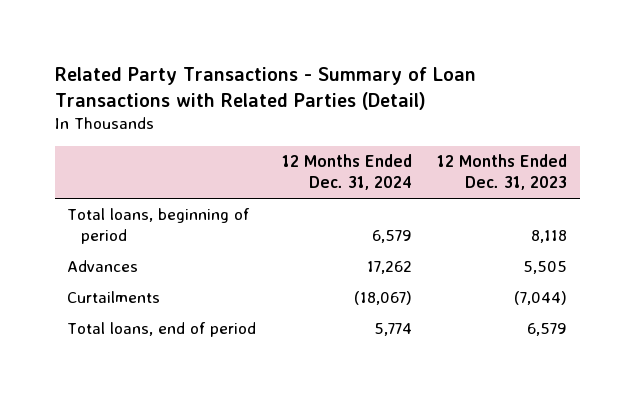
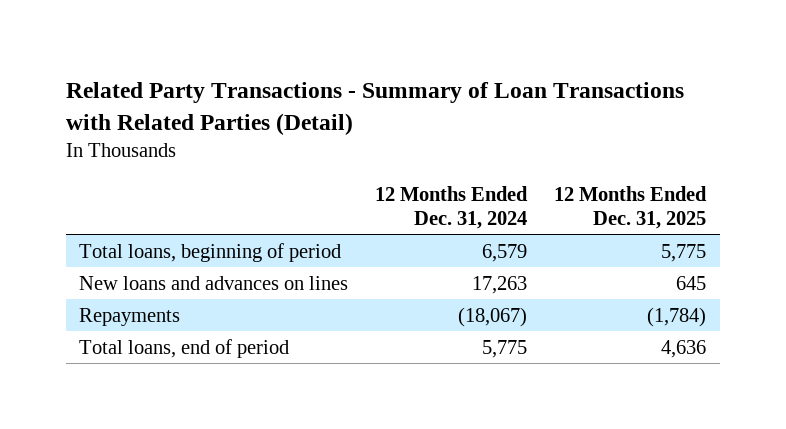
[436,154,567,191] 12 Months Ended Dec. 31, 2023 -> none
none -> [554,185,708,229] 12 Months Ended Dec. 31, 2025
[67,260,139,273] Advances -> none
none -> [79,275,349,290] New loans and advances on lines
[67,291,161,304] Curtailments -> [79,307,181,326] Repayments
[373,323,412,337] 5,774 -> [482,339,528,358] 5,775

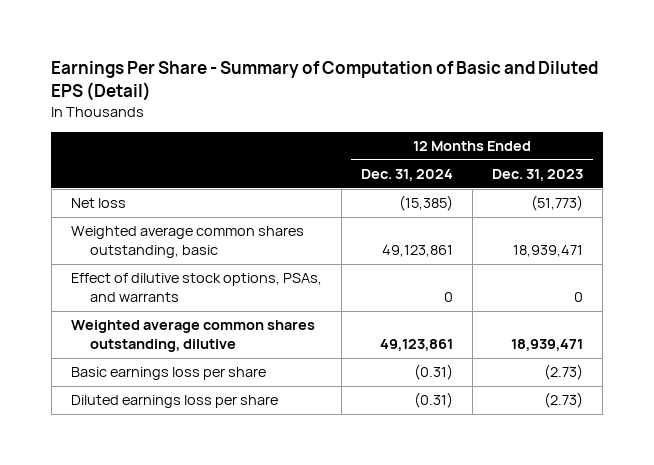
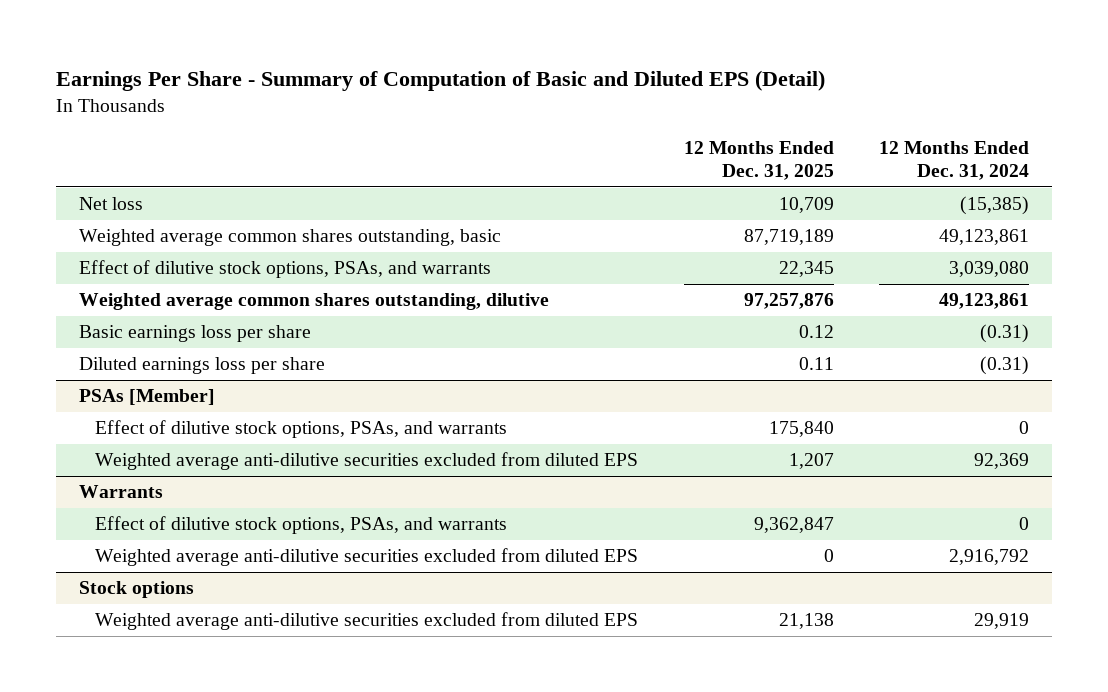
[492,168,584,181] Dec. 31, 2023 -> none
none -> [683,141,834,180] 12 Months Ended Dec. 31, 2025
[444,292,454,303] 0 -> [948,261,1029,278] 3,039,080
none -> [79,389,216,406] PSAs [Member]
none -> [95,420,508,439] Effect of dilutive stock options, PSAs, and warrants
none -> [95,452,639,471] Weighted average anti-dilutive securities excluded from diluted EPS
none -> [79,485,164,499] Warrants
none -> [95,516,508,535] Effect of dilutive stock options, PSAs, and warrants
none -> [95,548,639,567] Weighted average anti-dilutive securities excluded from diluted EPS
none -> [79,581,195,599] Stock options
none -> [95,612,639,631] Weighted average anti-dilutive securities excluded from diluted EPS

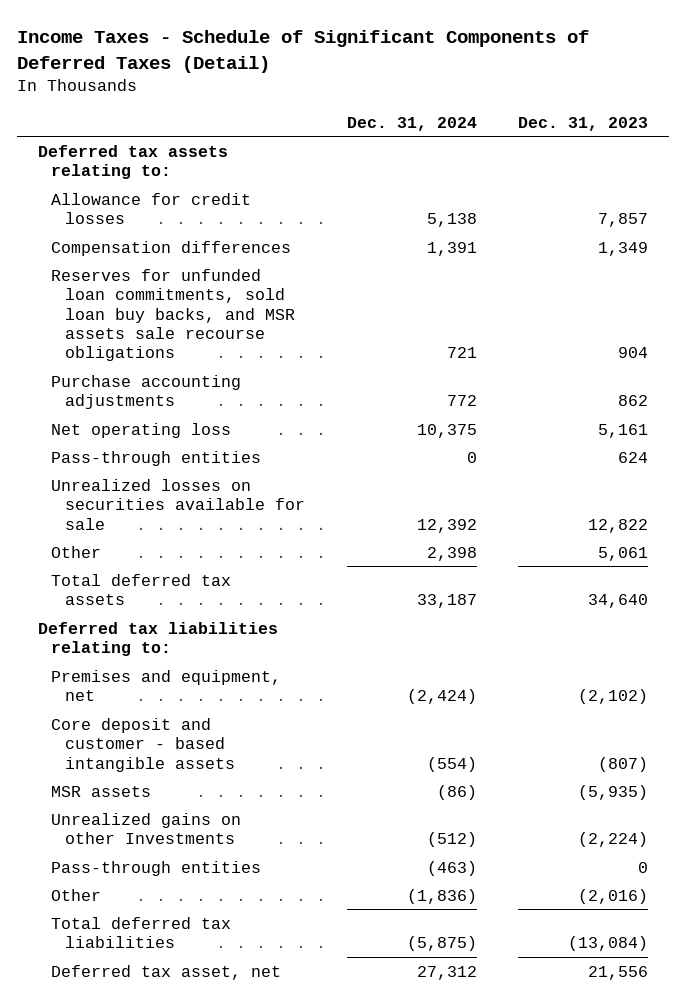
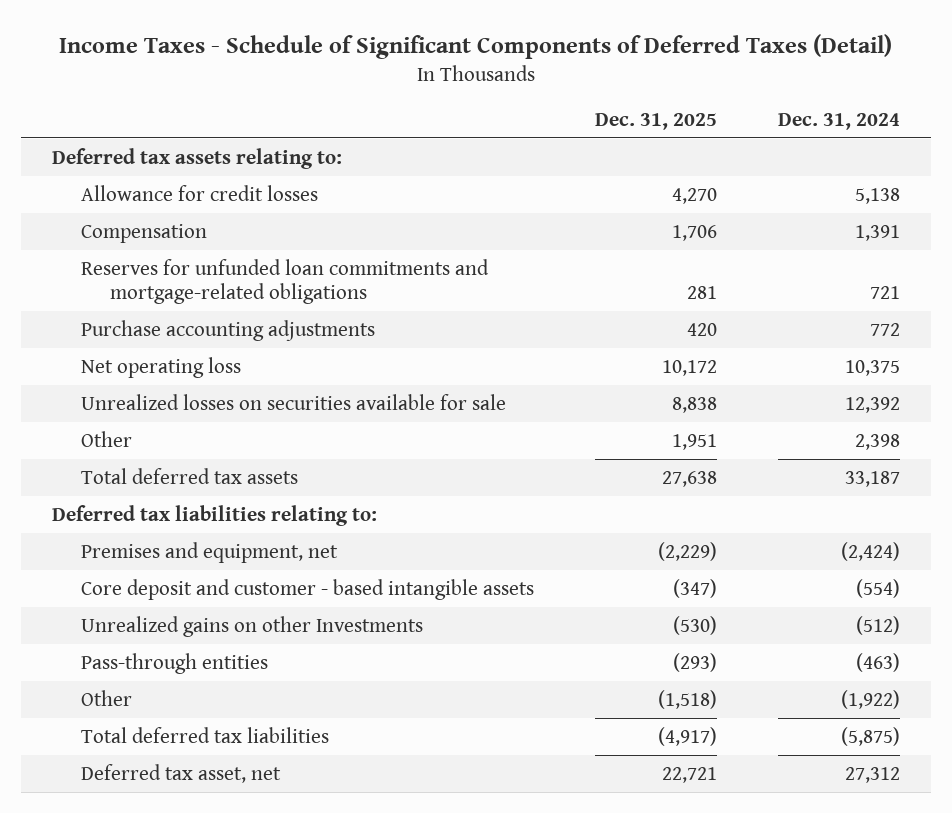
[518,116,649,131] Dec. 31, 2023 -> none
none -> [594,112,717,130] Dec. 31, 2025
[51,240,292,256] Compensation differences -> [80,223,207,243] Compensation
[51,268,296,362] Reserves for unfunded loan commitments, sold loan buy backs, and MSR assets sale recourse obligations -> [80,258,489,305] Reserves for unfunded loan commitments and mortgage-related obligations
[51,450,262,466] Pass-through entities -> none
[51,785,152,797] MSR assets -> none
[406,888,477,904] (1,836) -> [841,689,901,709] (1,922)

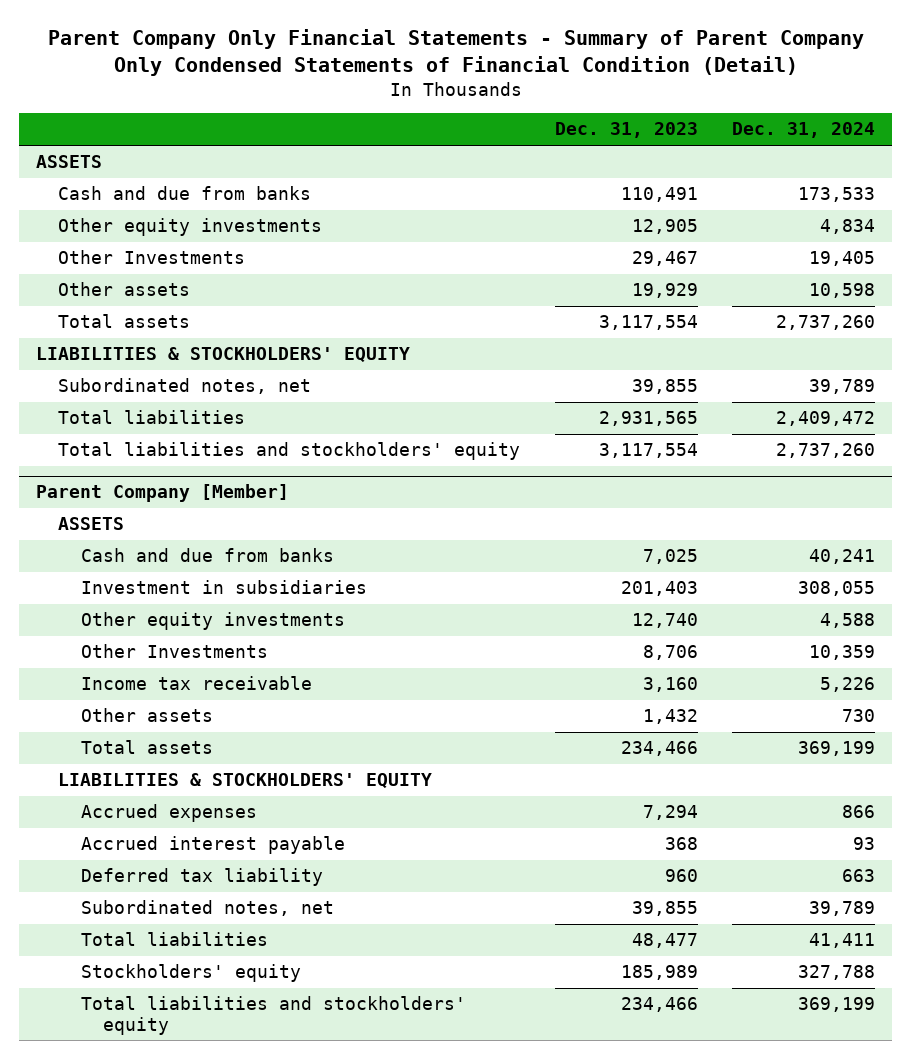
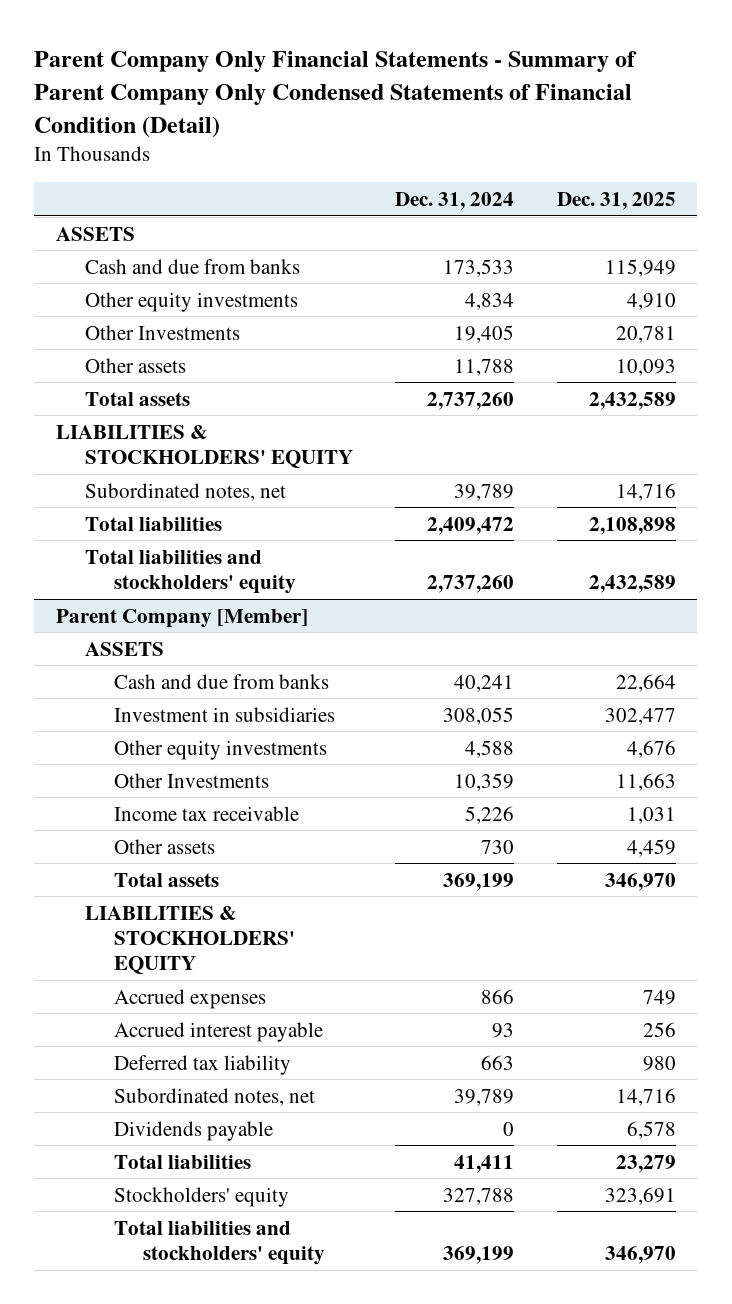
[554,122,698,139] Dec. 31, 2023 -> none
none -> [556,191,676,210] Dec. 31, 2025
[809,283,876,299] 10,598 -> [454,358,515,376] 11,788
none -> [114,1120,274,1141] Dividends payable

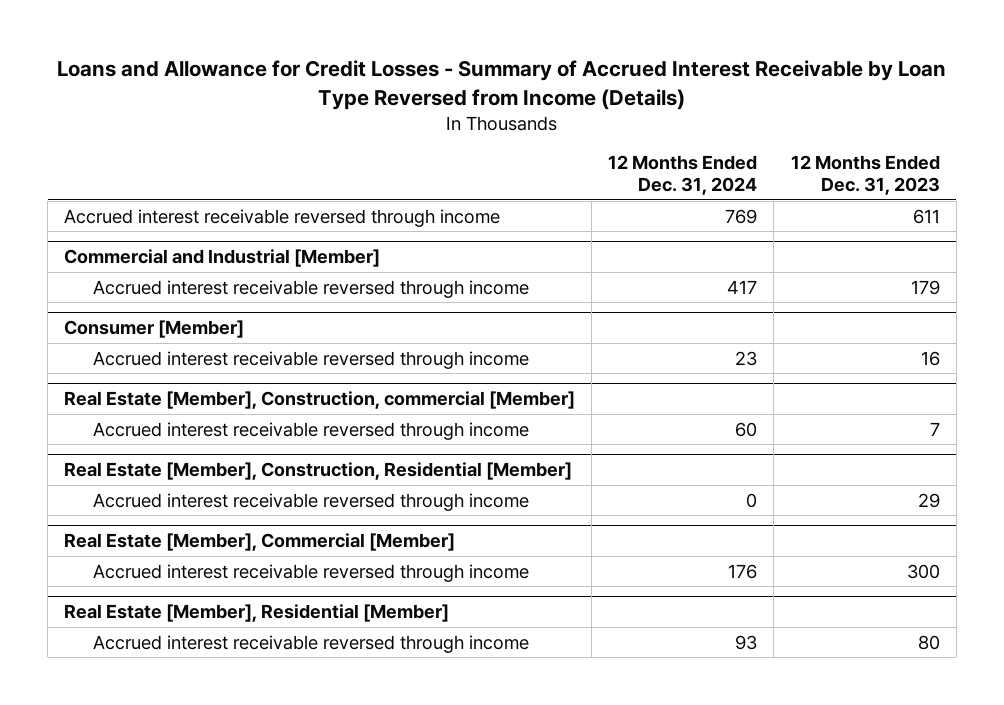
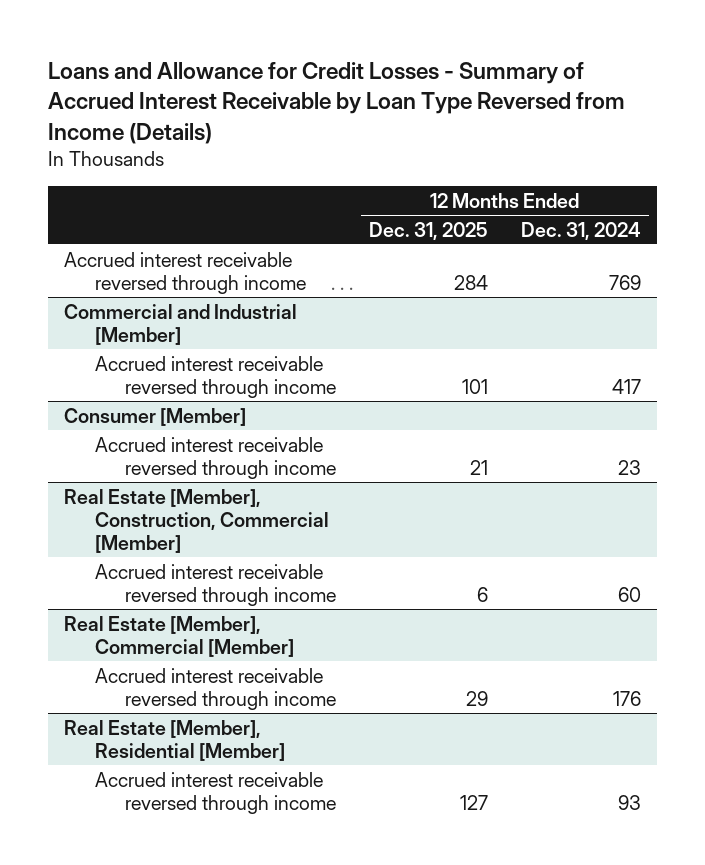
[790,155,940,196] 12 Months Ended Dec. 31, 2023 -> none
none -> [369,221,489,240] Dec. 31, 2025
[64,391,576,410] Real Estate [Member], Construction, commercial [Member] -> [64,488,329,553] Real Estate [Member], Construction, Commercial [Member]
[64,462,573,481] Real Estate [Member], Construction, Residential [Member] -> none
[93,492,530,511] Accrued interest receivable reversed through income -> none

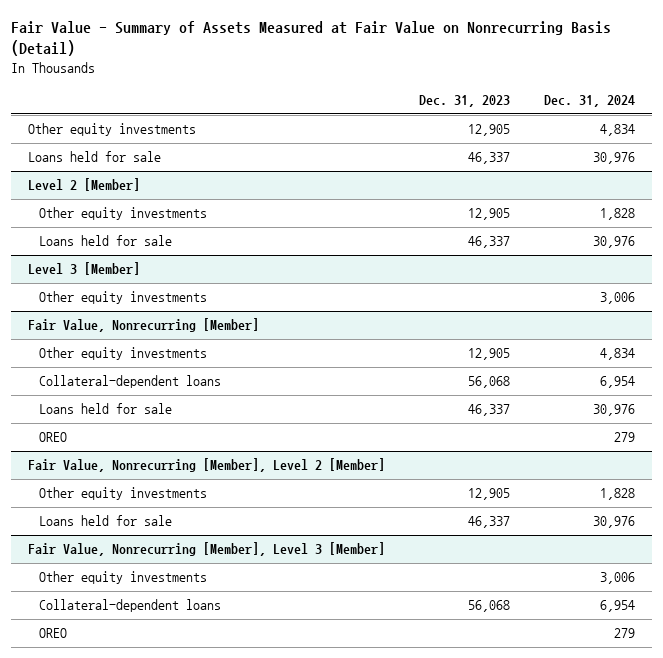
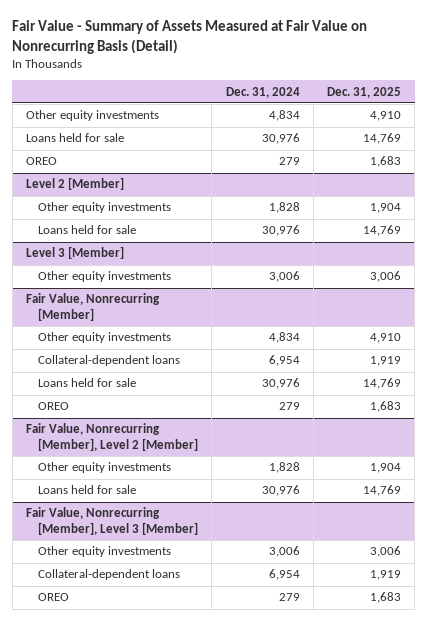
[418,94,510,107] Dec. 31, 2023 -> none
none -> [327,86,402,98] Dec. 31, 2025
none -> [25,157,57,166] OREO

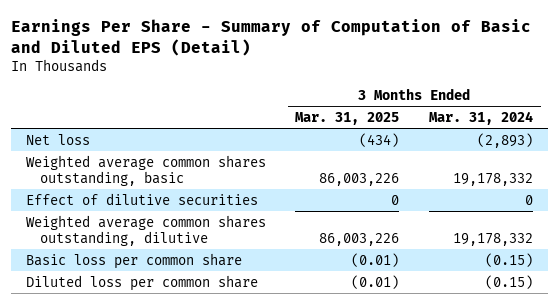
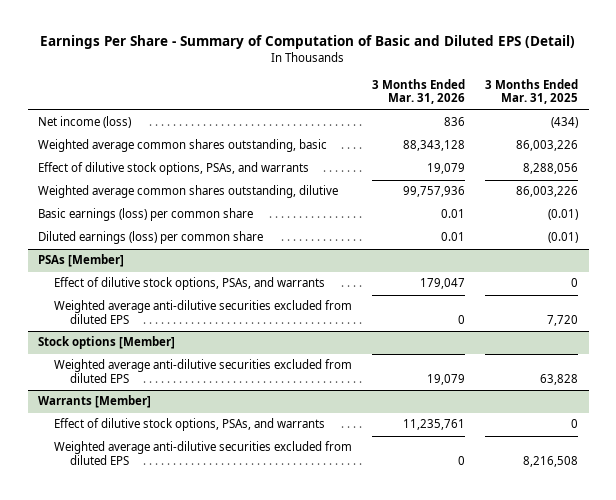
[429,110,534,125] Mar. 31, 2024 -> none
none -> [372,78,466,105] 3 Months Ended Mar. 31, 2026
[25,133,90,145] Net loss -> [37,116,131,129] Net income (loss)
[25,192,258,205] Effect of dilutive securities -> [37,162,309,176] Effect of dilutive stock options, PSAs, and warrants
[391,194,400,205] 0 -> [523,163,579,175] 8,288,056
[25,252,242,269] Basic loss per common share -> [37,208,253,222] Basic earnings (loss) per common share
[25,274,258,291] Diluted loss per common share -> [37,231,263,245] Diluted earnings (loss) per common share
none -> [37,254,124,268] PSAs [Member]
none -> [53,277,325,291] Effect of dilutive stock options, PSAs, and warrants
none -> [53,300,352,325] Weighted average anti-dilutive securities excluded from diluted EPS
none -> [37,336,175,350] Stock options [Member]
none -> [53,359,352,384] Weighted average anti-dilutive securities excluded from diluted EPS
none -> [37,395,151,409] Warrants [Member]
none -> [53,418,325,432] Effect of dilutive stock options, PSAs, and warrants
none -> [53,441,352,466] Weighted average anti-dilutive securities excluded from diluted EPS

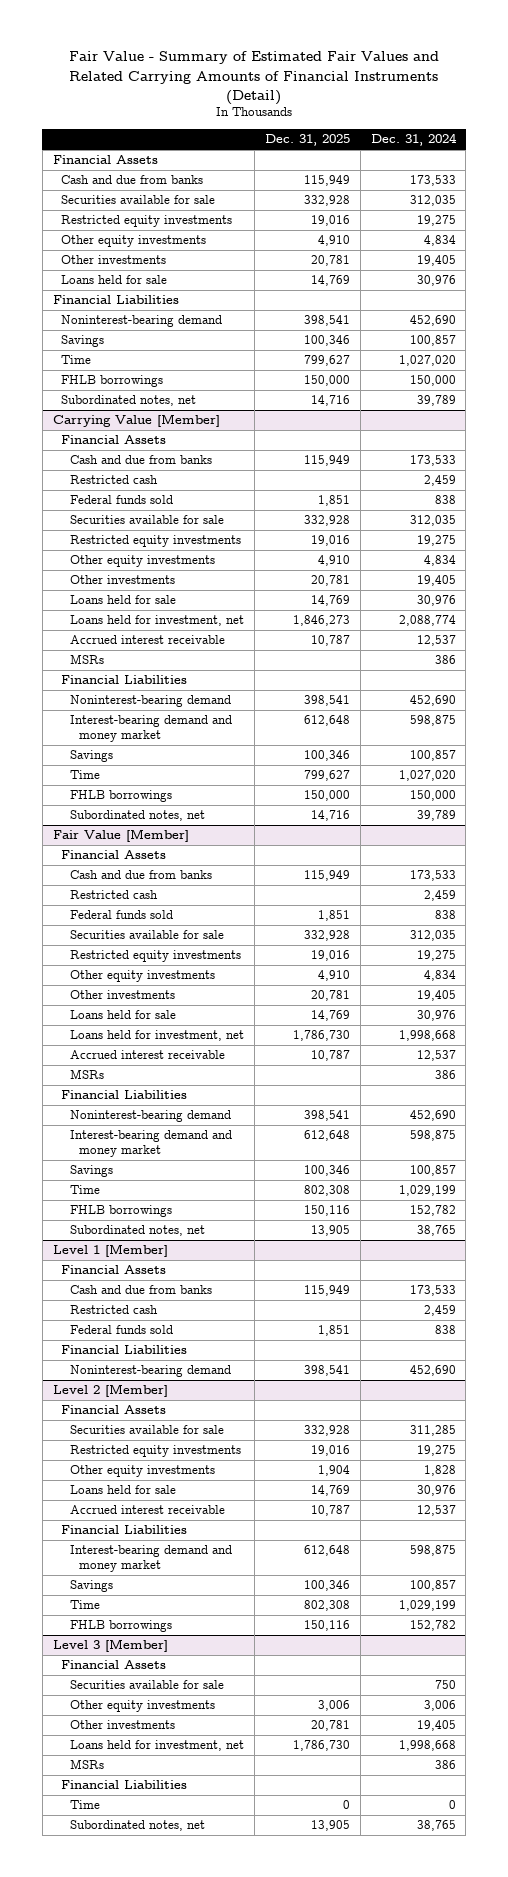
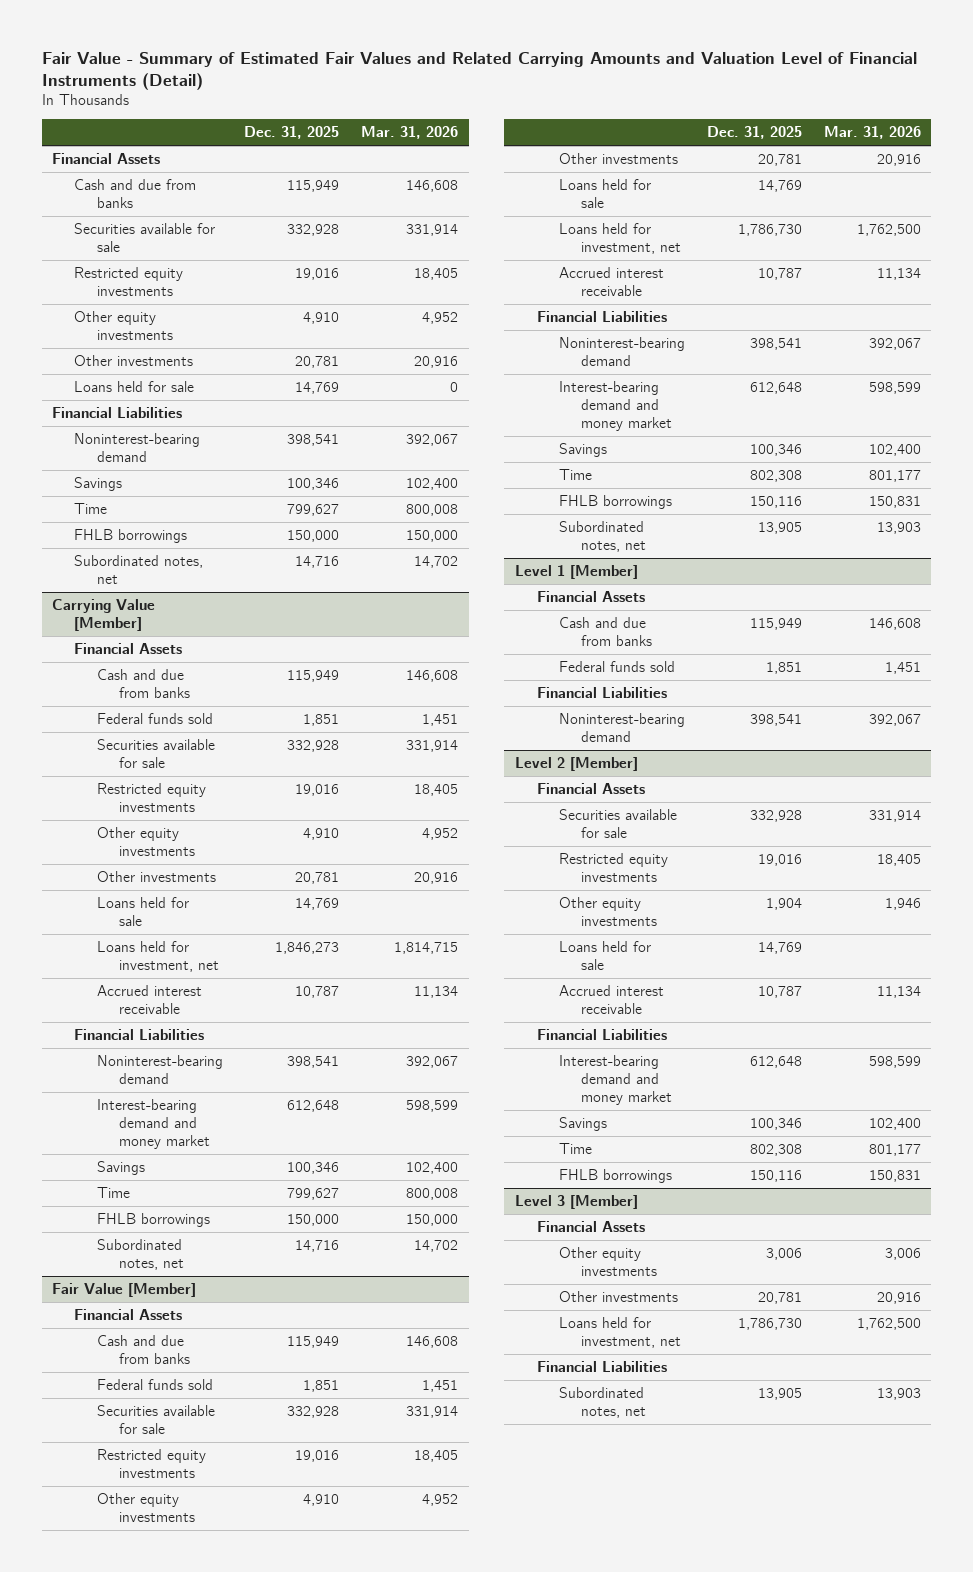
[69,51,440,105] Fair Value - Summary of Estimated Fair Values and Related Carrying Amounts of Financial Instruments (Detail) -> [41,51,917,90] Fair Value - Summary of Estimated Fair Values and Related Carrying Amounts and Valuation Level of Financial Instruments (Detail)
[370,133,457,147] Dec. 31, 2024 -> none
none -> [360,126,458,140] Mar. 31, 2026
[69,475,158,485] Restricted cash -> none
[69,654,104,665] MSRs -> none
[69,890,158,900] Restricted cash -> none
[69,1069,104,1080] MSRs -> none
[69,1305,158,1315] Restricted cash -> none
[69,1680,224,1690] Securities available for sale -> none
[69,1759,104,1770] MSRs -> none
[69,1800,100,1810] Time -> none

